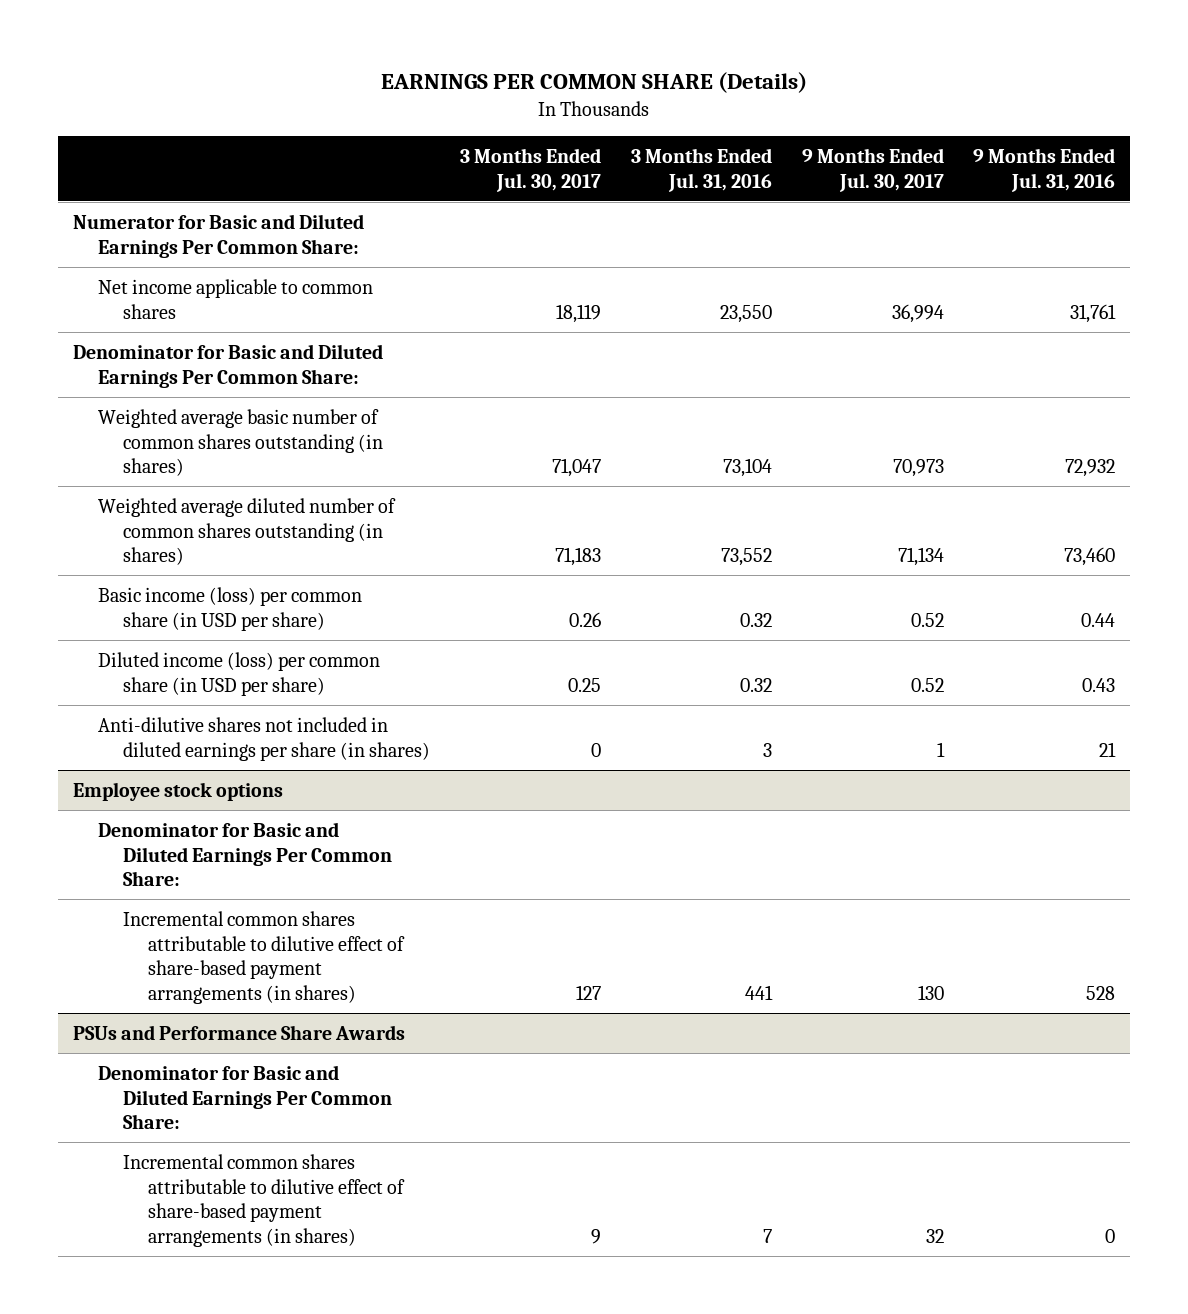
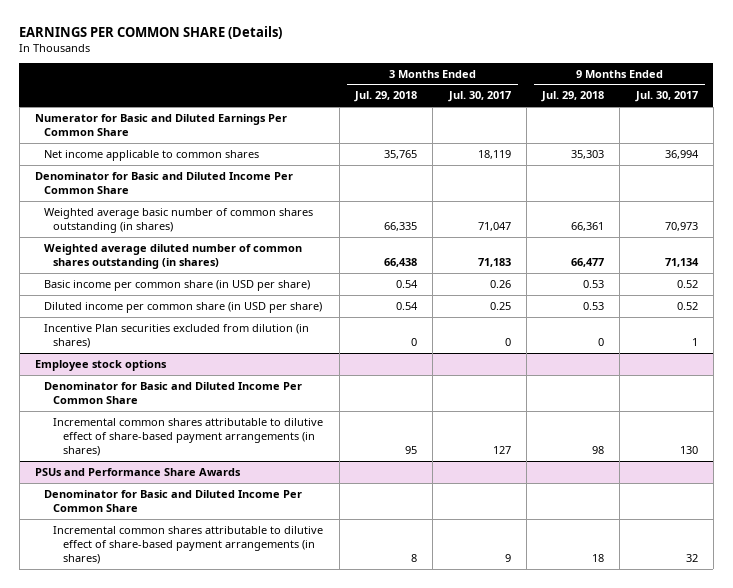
[630,147,772,192] 3 Months Ended Jul. 31, 2016 -> none
[973,147,1116,192] 9 Months Ended Jul. 31, 2016 -> none
none -> [353,91,417,103] Jul. 29, 2018
none -> [541,91,605,103] Jul. 29, 2018
[73,213,365,258] Numerator for Basic and Diluted Earnings Per Common Share: -> [35,113,288,136] Numerator for Basic and Diluted Earnings Per Common Share
[73,343,384,388] Denominator for Basic and Diluted Earnings Per Common Share: -> [35,171,294,194] Denominator for Basic and Diluted Income Per Common Share
[97,586,362,631] Basic income (loss) per common share (in USD per share) -> [44,279,311,291] Basic income per common share (in USD per share)
[97,651,380,696] Diluted income (loss) per common share (in USD per share) -> [44,301,323,313] Diluted income per common share (in USD per share)
[97,716,430,761] Anti-dilutive shares not included in diluted earnings per share (in shares) -> [44,323,310,348] Incentive Plan securities excluded from dilution (in shares)
[97,821,392,887] Denominator for Basic and Diluted Earnings Per Common Share: -> [44,381,303,404] Denominator for Basic and Diluted Income Per Common Share
[97,1064,392,1130] Denominator for Basic and Diluted Earnings Per Common Share: -> [44,489,303,512] Denominator for Basic and Diluted Income Per Common Share

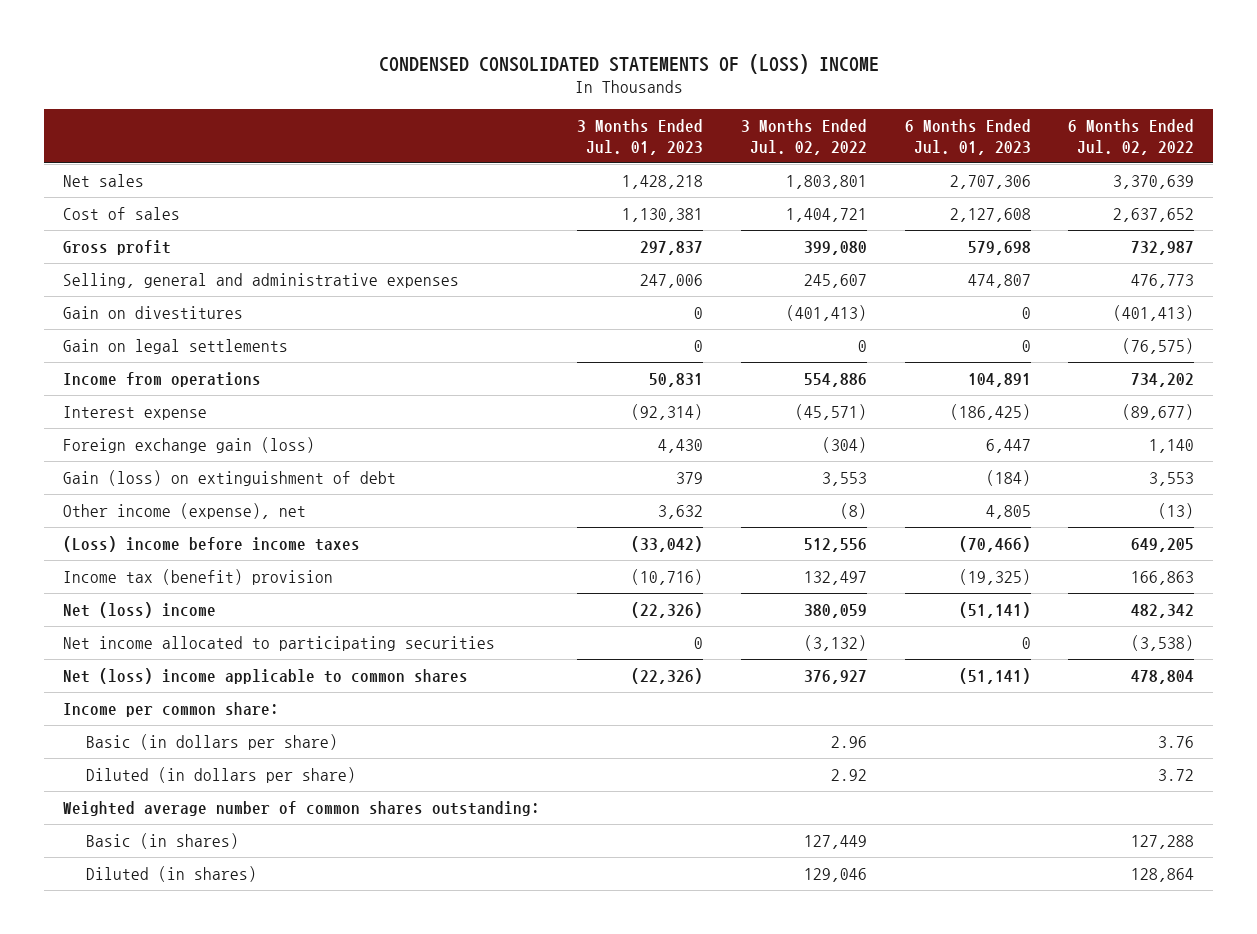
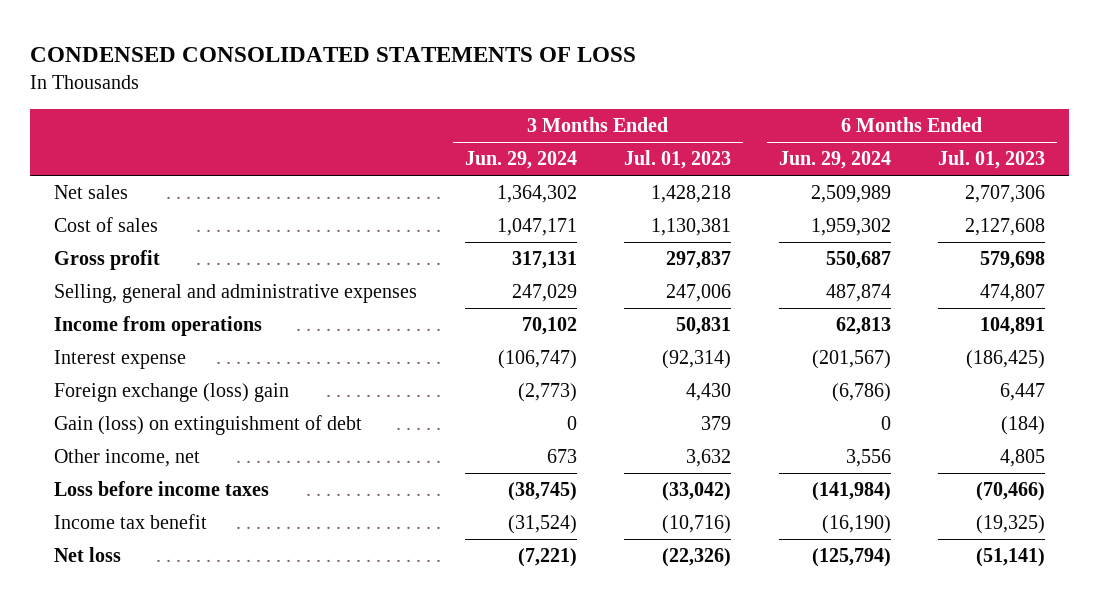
[378,53,879,74] CONDENSED CONSOLIDATED STATEMENTS OF (LOSS) INCOME -> [30,46,637,62] CONDENSED CONSOLIDATED STATEMENTS OF LOSS
[741,119,868,155] 3 Months Ended Jul. 02, 2022 -> none
[1068,119,1195,155] 6 Months Ended Jul. 02, 2022 -> none
none -> [464,151,577,170] Jun. 29, 2024
none -> [778,151,891,170] Jun. 29, 2024
[62,305,243,319] Gain on divestitures -> none
[62,338,288,354] Gain on legal settlements -> none
[62,436,315,453] Foreign exchange gain (loss) -> [54,383,290,403] Foreign exchange (loss) gain
[62,635,495,651] Net income allocated to participating securities -> none
[62,667,468,684] Net (loss) income applicable to common shares -> none
[62,701,279,717] Income per common share: -> none
[86,733,339,750] Basic (in dollars per share) -> none
[86,766,357,783] Diluted (in dollars per share) -> none
[62,800,540,816] Weighted average number of common shares outstanding: -> none
[86,832,240,849] Basic (in shares) -> none
[86,865,258,882] Diluted (in shares) -> none
[62,502,306,519] Other income (expense), net -> [54,449,201,468] Other income, net
[62,535,360,552] (Loss) income before income taxes -> [54,481,270,497] Loss before income taxes
[62,568,333,585] Income tax (benefit) provision -> [54,514,208,530] Income tax benefit
[62,601,216,618] Net (loss) income -> [54,547,122,563] Net loss

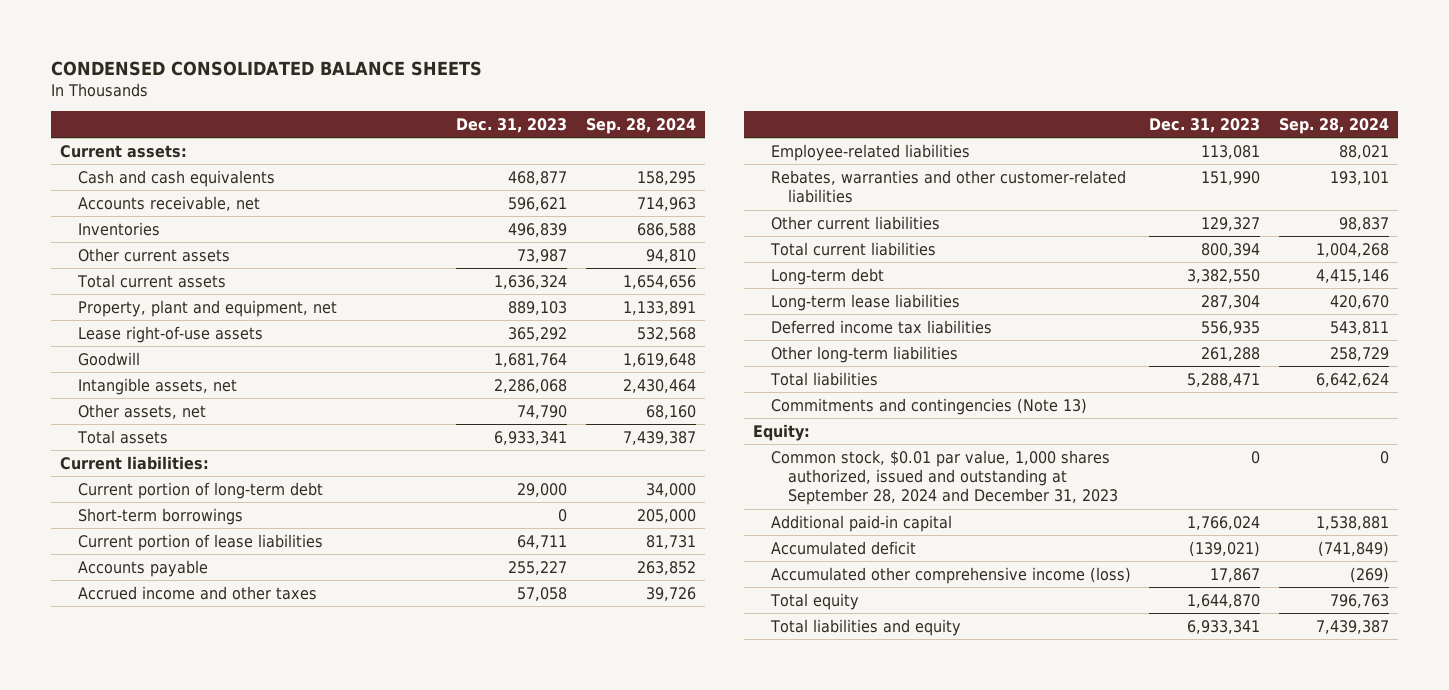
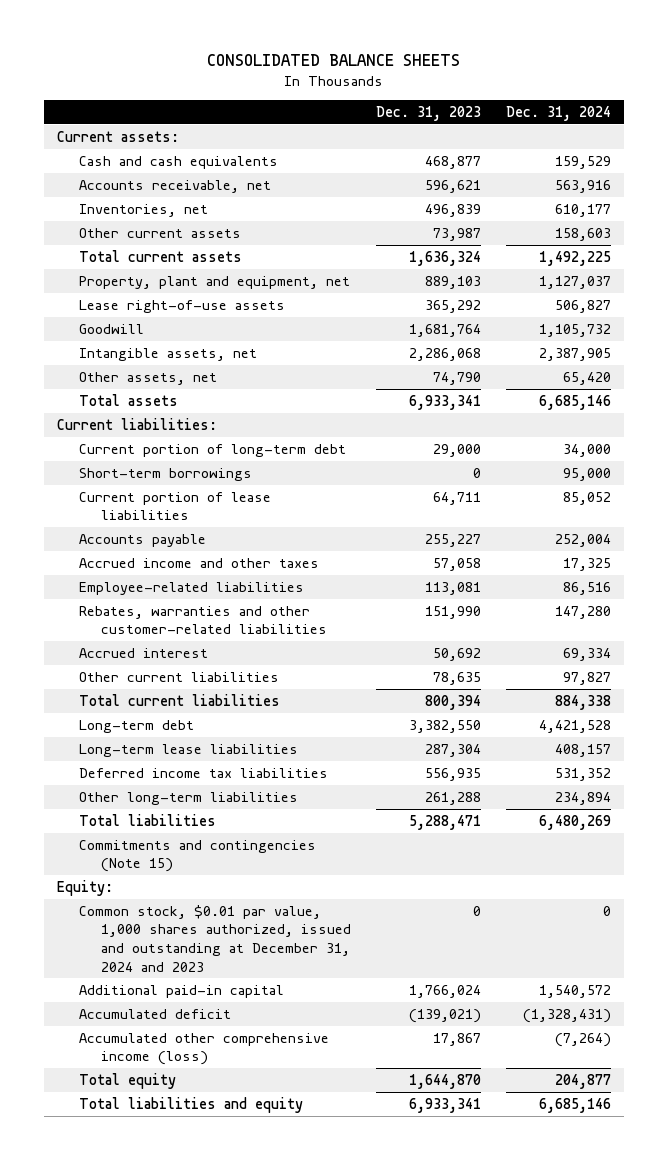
[50,60,482,76] CONDENSED CONSOLIDATED BALANCE SHEETS -> [206,54,460,67] CONSOLIDATED BALANCE SHEETS
[585,117,696,134] Sep. 28, 2024 -> none
none -> [506,105,612,121] Dec. 31, 2024
[77,221,160,236] Inventories -> [78,203,208,217] Inventories, net
none -> [78,647,208,658] Accrued interest
[1201,216,1261,231] 129,327 -> [432,671,481,685] 78,635
[770,397,1087,415] Commitments and contingencies (Note 13) -> [78,839,316,873] Commitments and contingencies (Note 15)
[770,449,1119,506] Common stock, $0.01 par value, 1,000 shares authorized, issued and outstanding at September 28, 2024 and December 31, 2023 -> [78,904,351,972] Common stock, $0.01 par value, 1,000 shares authorized, issued and outstanding at December 31, 2024 and 2023

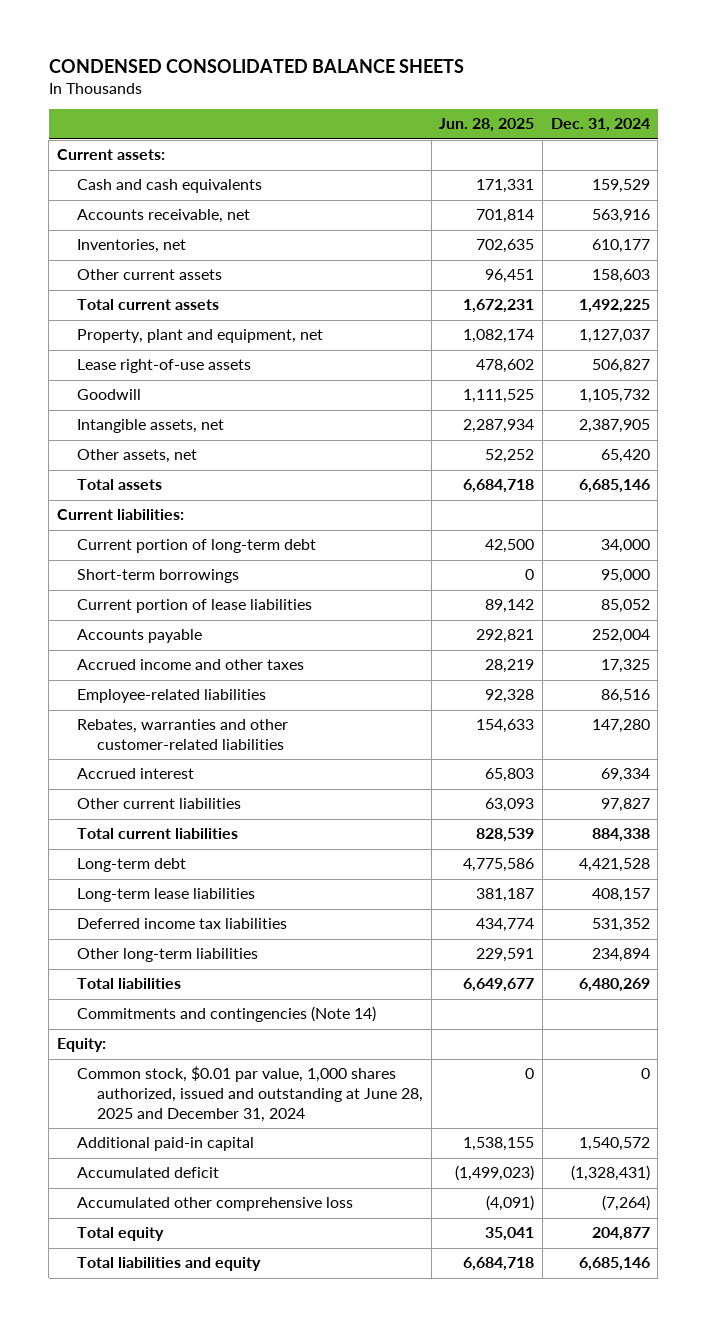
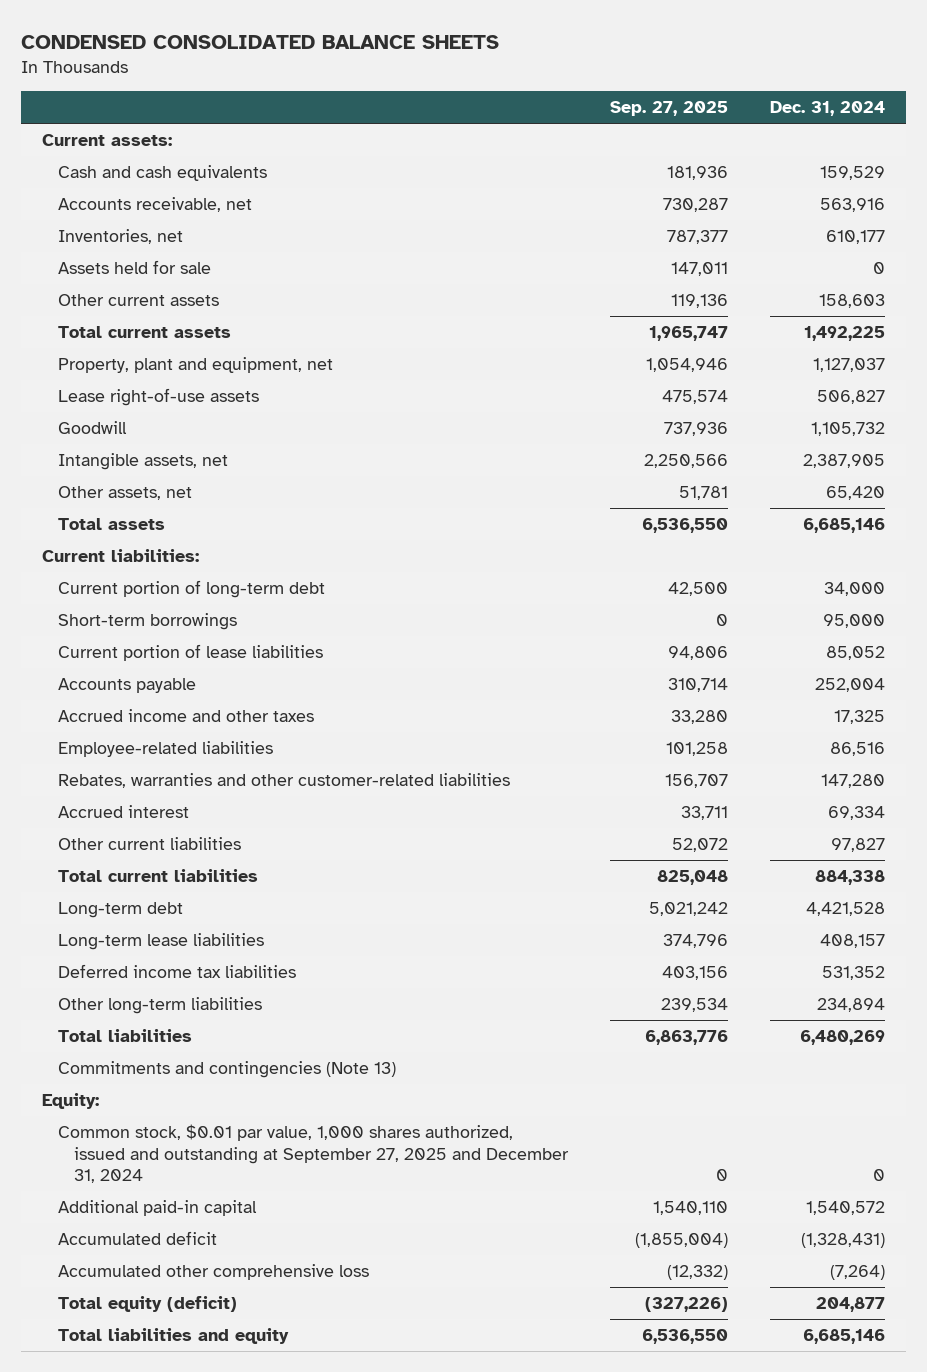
[439,118,535,133] Jun. 28, 2025 -> none
none -> [609,101,728,117] Sep. 27, 2025
none -> [58,260,212,275] Assets held for sale
[76,1006,376,1023] Commitments and contingencies (Note 14) -> [58,1061,397,1079] Commitments and contingencies (Note 13)
[76,1066,423,1122] Common stock, $0.01 par value, 1,000 shares authorized, issued and outstanding at June 28, 2025 and December 31, 2024 -> [58,1124,570,1184] Common stock, $0.01 par value, 1,000 shares authorized, issued and outstanding at September 27, 2025 and December 31, 2024
[76,1227,164,1242] Total equity -> [58,1296,238,1313] Total equity (deficit)

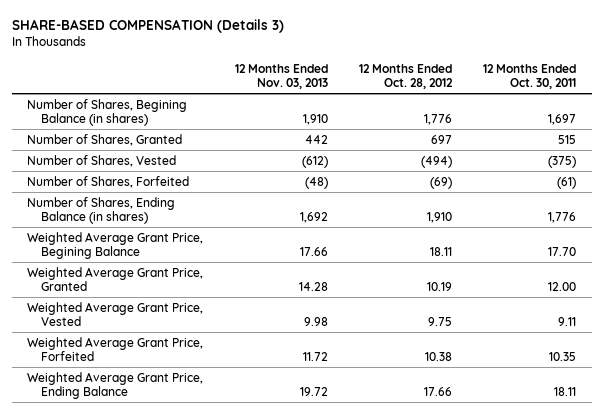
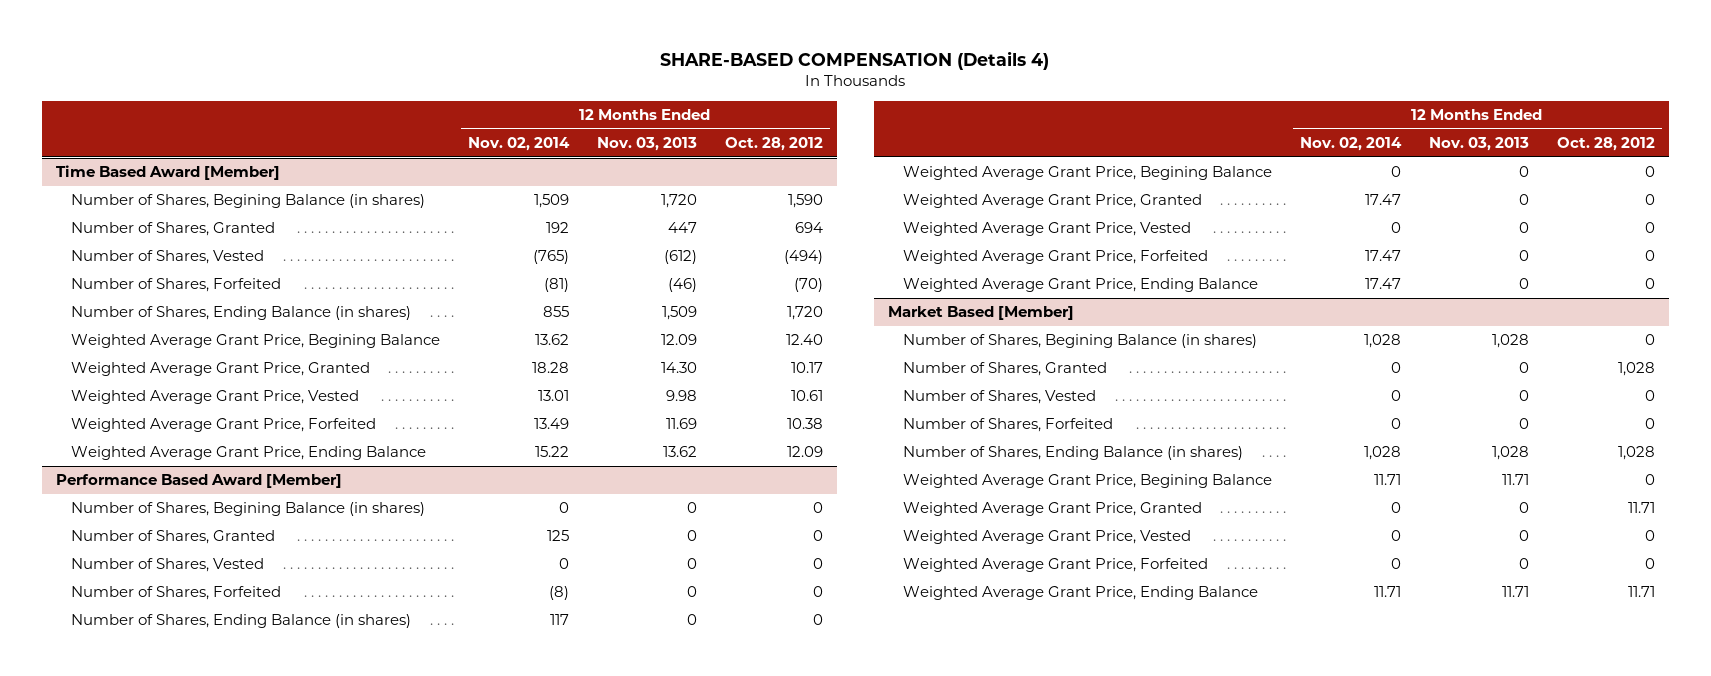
[11,19,284,34] SHARE-BASED COMPENSATION (Details 3) -> [660,50,1050,70] SHARE-BASED COMPENSATION (Details 4)
[483,63,577,89] 12 Months Ended Oct. 30, 2011 -> none
none -> [467,137,570,152] Nov. 02, 2014
none -> [56,165,281,181] Time Based Award [Member]
[302,113,328,125] 1,910 -> [660,194,697,209] 1,720
[423,113,452,125] 1,776 -> [787,194,823,209] 1,590
[304,134,328,144] 442 -> [667,222,697,234] 447
[430,134,452,144] 697 -> [794,222,823,234] 694
[304,176,328,189] (48) -> [667,278,697,293] (46)
[429,176,452,189] (69) -> [793,278,823,293] (70)
[299,211,328,223] 1,692 -> [661,306,697,321] 1,509
[426,211,452,223] 1,910 -> [786,306,823,321] 1,720
[299,246,328,256] 17.66 -> [660,334,697,346] 12.09
[429,246,452,256] 18.11 -> [785,334,823,346] 12.40
[298,281,328,291] 14.28 -> [660,362,697,374] 14.30
[426,281,452,291] 10.19 -> [790,362,823,374] 10.17
[427,316,452,326] 9.75 -> [790,390,823,402] 10.61
[302,351,328,361] 11.72 -> [665,418,697,430] 11.69
[299,386,328,396] 19.72 -> [662,446,697,458] 13.62
[423,386,452,396] 17.66 -> [786,446,823,458] 12.09
none -> [56,474,343,489] Performance Based Award [Member]
none -> [70,502,425,517] Number of Shares, Begining Balance (in shares)
none -> [70,530,275,545] Number of Shares, Granted
none -> [70,558,264,573] Number of Shares, Vested
none -> [70,586,281,601] Number of Shares, Forfeited
none -> [70,614,411,629] Number of Shares, Ending Balance (in shares)
none -> [902,166,1272,181] Weighted Average Grant Price, Begining Balance
none -> [902,194,1202,209] Weighted Average Grant Price, Granted
none -> [902,222,1191,237] Weighted Average Grant Price, Vested
none -> [902,250,1208,265] Weighted Average Grant Price, Forfeited
none -> [902,278,1258,293] Weighted Average Grant Price, Ending Balance
none -> [888,306,1075,321] Market Based [Member]
none -> [902,334,1257,349] Number of Shares, Begining Balance (in shares)
none -> [902,362,1107,377] Number of Shares, Granted
none -> [902,390,1096,405] Number of Shares, Vested
none -> [902,418,1113,433] Number of Shares, Forfeited
none -> [902,446,1243,461] Number of Shares, Ending Balance (in shares)
none -> [902,474,1272,489] Weighted Average Grant Price, Begining Balance
none -> [902,502,1202,517] Weighted Average Grant Price, Granted
none -> [902,530,1191,545] Weighted Average Grant Price, Vested
none -> [902,558,1208,573] Weighted Average Grant Price, Forfeited
none -> [902,586,1258,601] Weighted Average Grant Price, Ending Balance

